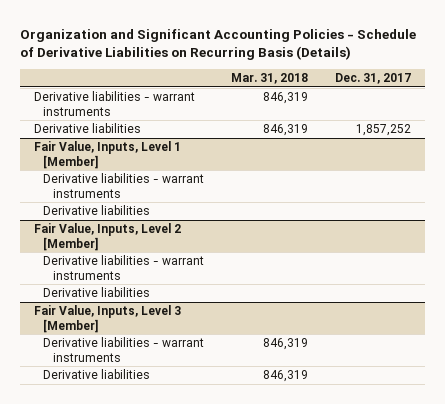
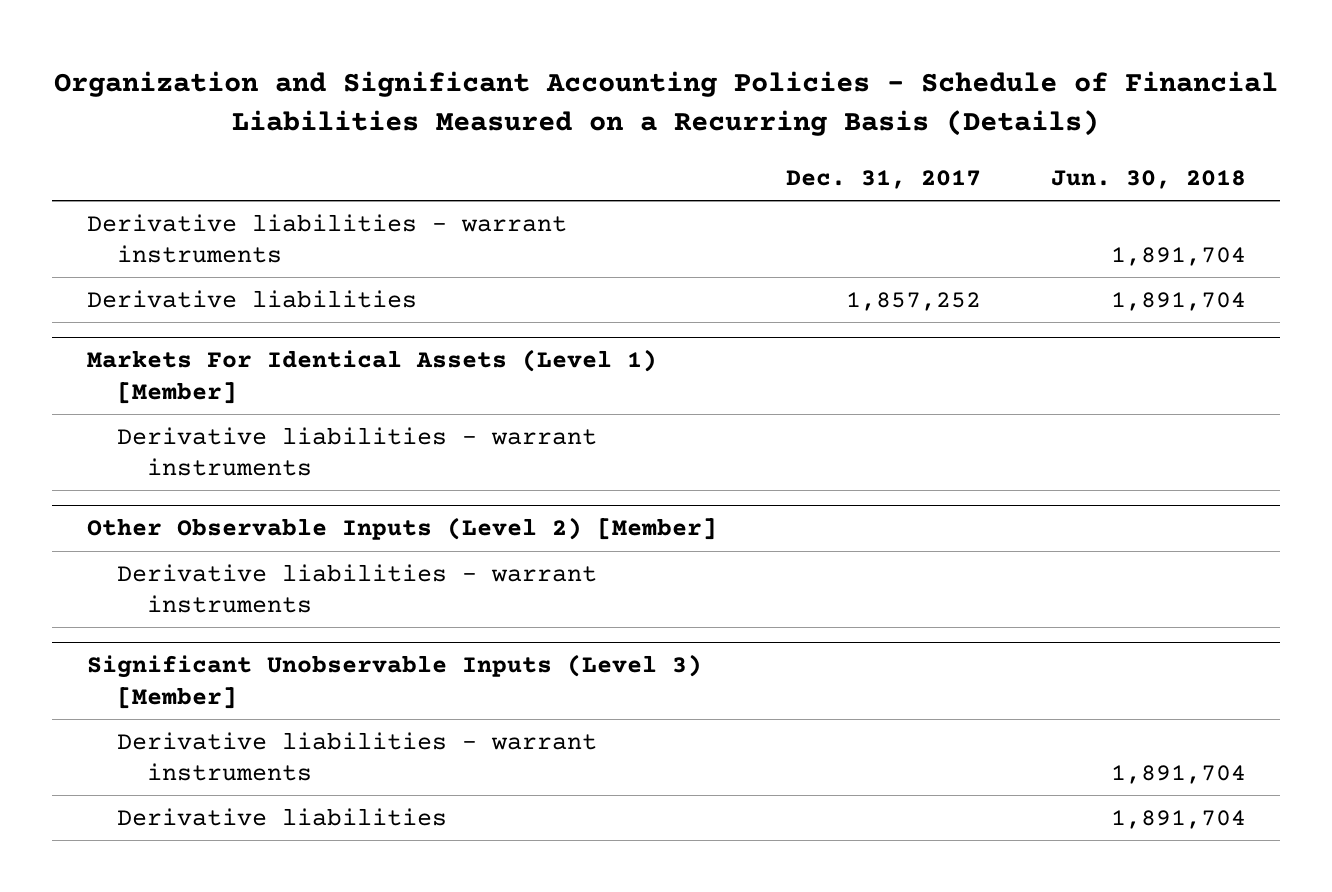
[20,28,417,60] Organization and Significant Accounting Policies - Schedule of Derivative Liabilities on Recurring Basis (Details) -> [54,71,1279,137] Organization and Significant Accounting Policies - Schedule of Financial Liabilities Measured on a Recurring Basis (Details)
[231,72,309,84] Mar. 31, 2018 -> none
none -> [1050,170,1246,190] Jun. 30, 2018
[33,141,181,169] Fair Value, Inputs, Level 1 [Member] -> [86,349,657,404] Markets For Identical Assets (Level 1) [Member]
[43,205,151,216] Derivative liabilities -> none
[33,223,181,251] Fair Value, Inputs, Level 2 [Member] -> [86,517,717,541] Other Observable Inputs (Level 2) [Member]
[43,287,151,298] Derivative liabilities -> none
[33,305,181,333] Fair Value, Inputs, Level 3 [Member] -> [86,654,702,709] Significant Unobservable Inputs (Level 3) [Member]

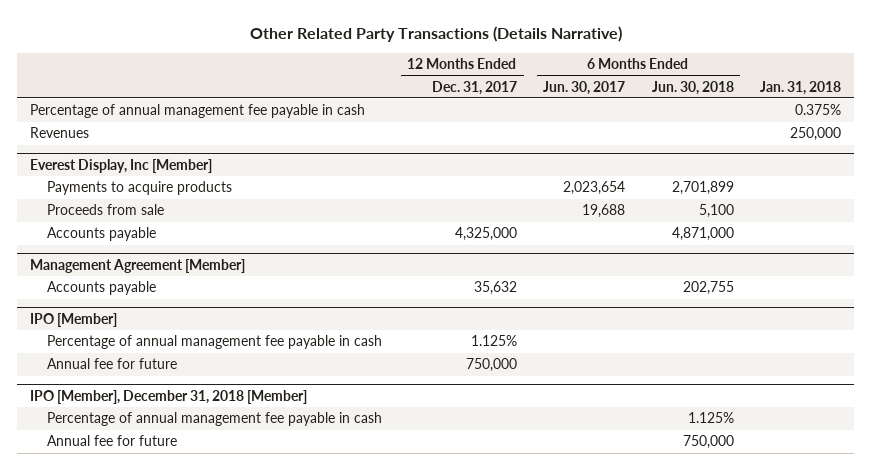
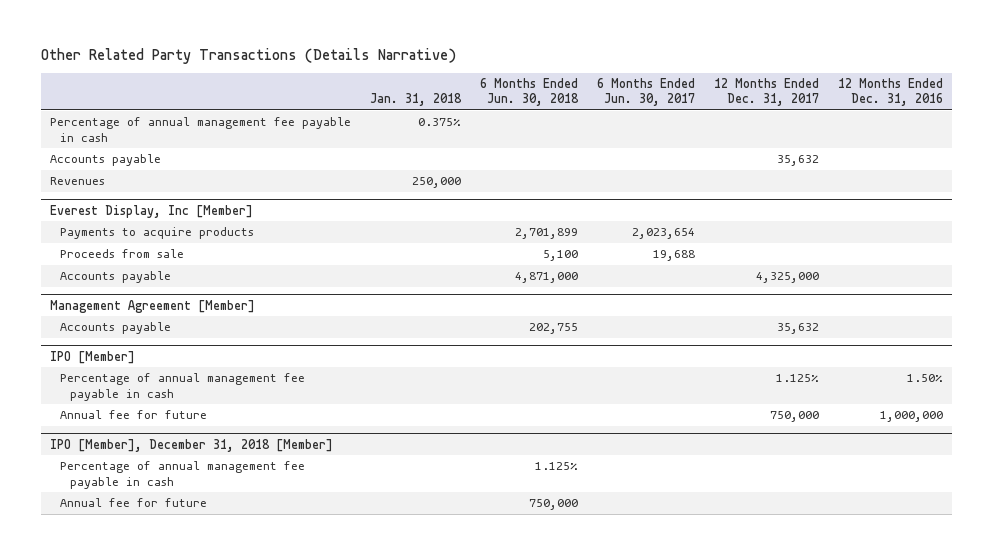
none -> [838,77,944,107] 12 Months Ended Dec. 31, 2016
none -> [50,154,162,167] Accounts payable

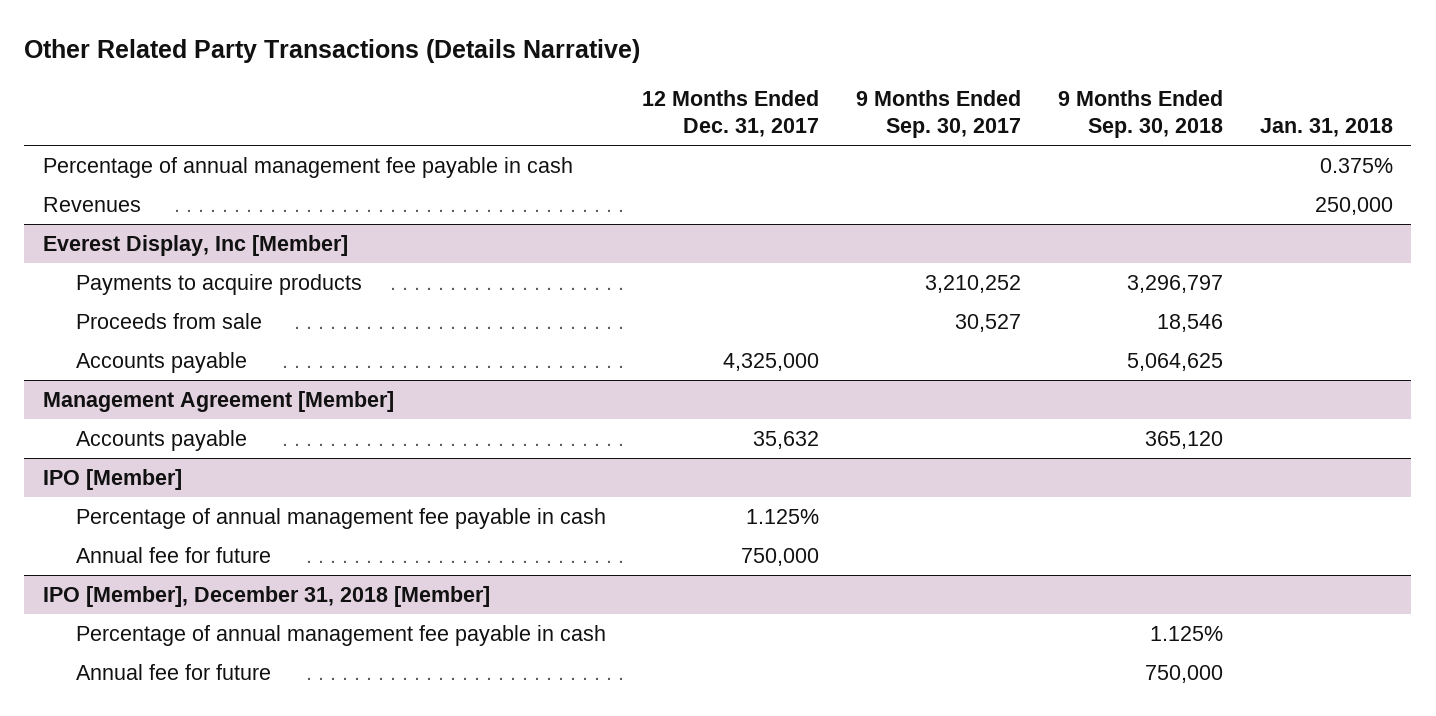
[480,77,580,107] 6 Months Ended Jun. 30, 2018 -> none
[597,77,696,107] 6 Months Ended Jun. 30, 2017 -> none
[838,77,944,107] 12 Months Ended Dec. 31, 2016 -> none
none -> [856,90,1022,139] 9 Months Ended Sep. 30, 2017
none -> [1057,90,1223,139] 9 Months Ended Sep. 30, 2018
[50,154,162,167] Accounts payable -> none

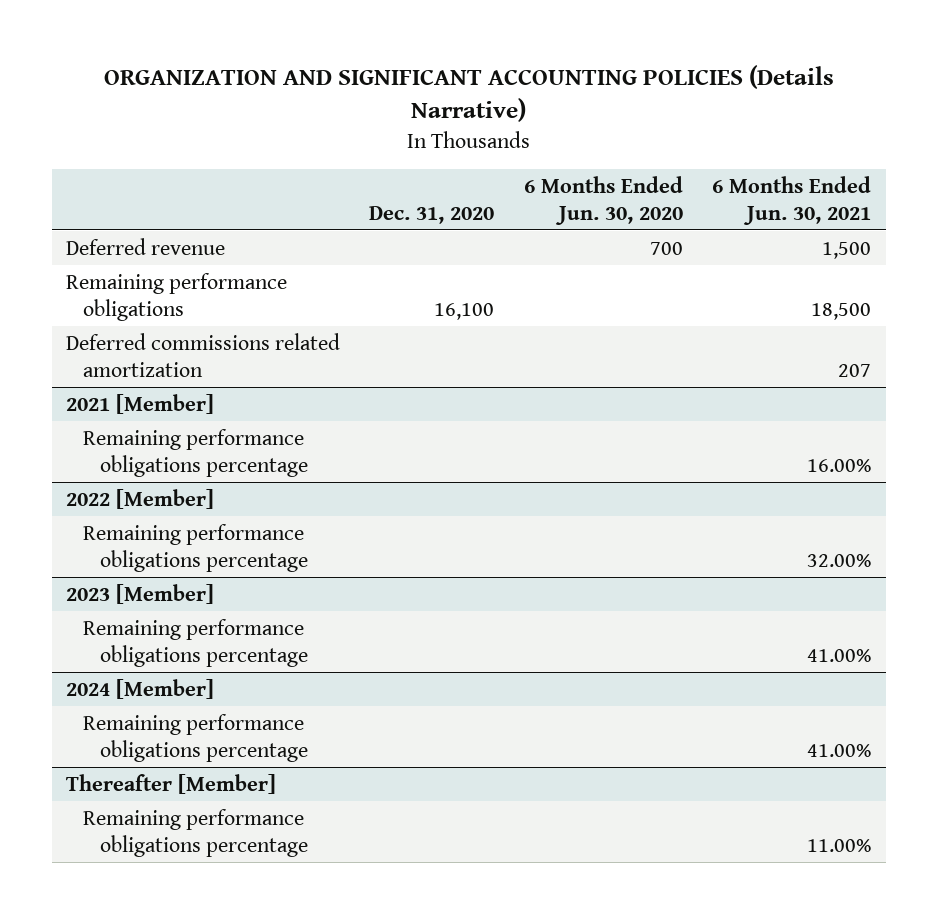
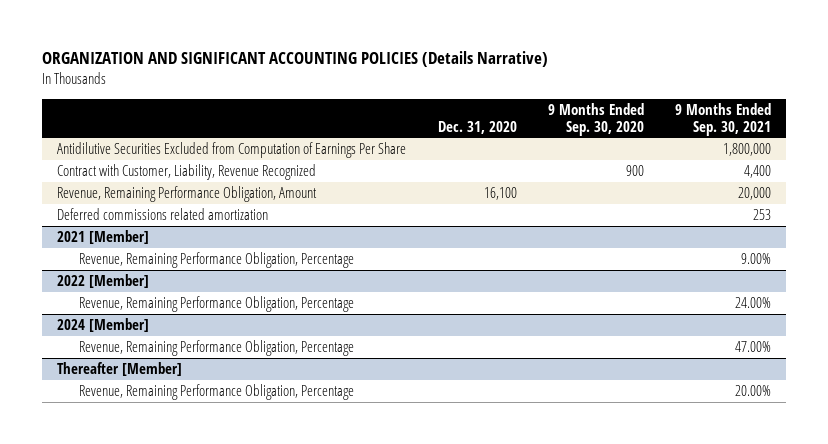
[523,175,683,225] 6 Months Ended Jun. 30, 2020 -> none
[711,175,871,225] 6 Months Ended Jun. 30, 2021 -> none
none -> [547,102,644,136] 9 Months Ended Sep. 30, 2020
none -> [674,102,771,136] 9 Months Ended Sep. 30, 2021
none -> [57,141,407,158] Antidilutive Securities Excluded from Computation of Earnings Per Share
[66,237,226,255] Deferred revenue -> [57,163,317,180] Contract with Customer, Liability, Revenue Recognized
[66,272,288,321] Remaining performance obligations -> [57,185,318,202] Revenue, Remaining Performance Obligation, Amount
[83,428,309,477] Remaining performance obligations percentage -> [79,251,355,268] Revenue, Remaining Performance Obligation, Percentage
[66,583,215,604] 2023 [Member] -> none
[83,618,309,667] Remaining performance obligations percentage -> none
[83,523,309,572] Remaining performance obligations percentage -> [79,295,355,312] Revenue, Remaining Performance Obligation, Percentage
[83,713,309,762] Remaining performance obligations percentage -> [79,339,355,356] Revenue, Remaining Performance Obligation, Percentage
[83,808,309,857] Remaining performance obligations percentage -> [79,383,355,400] Revenue, Remaining Performance Obligation, Percentage

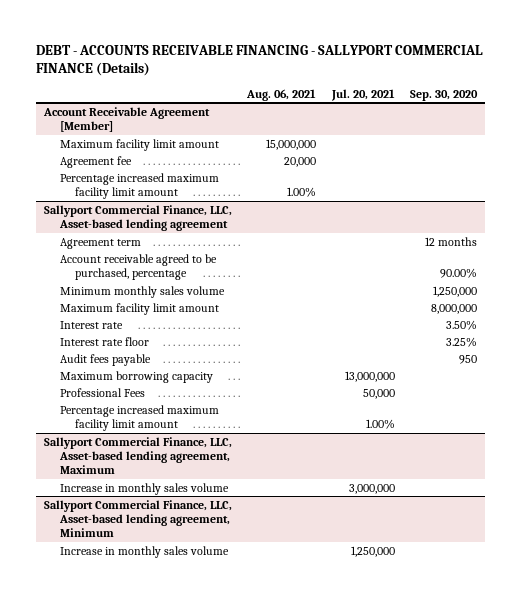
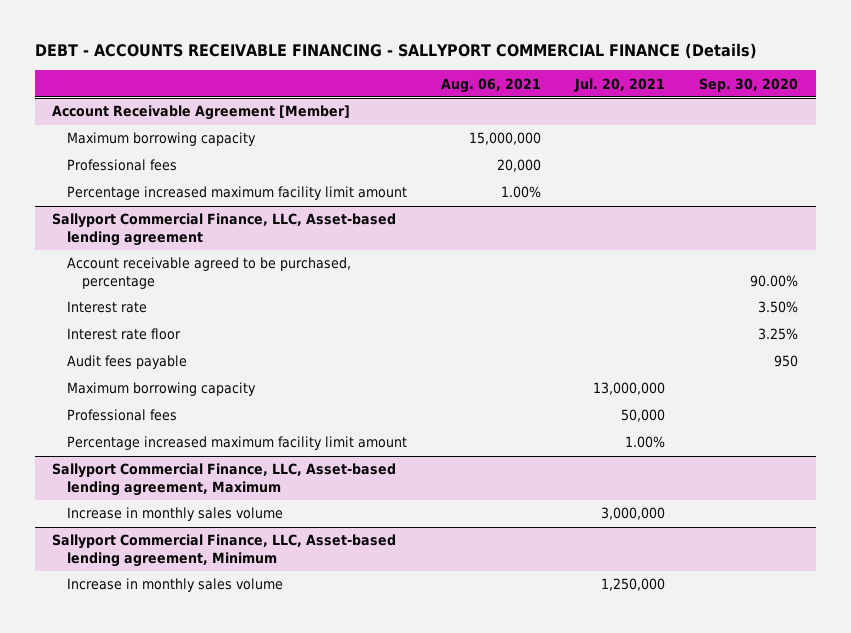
[59,138,219,151] Maximum facility limit amount -> none
[59,155,132,168] Agreement fee -> none
none -> [66,132,256,147] Maximum borrowing capacity
none -> [66,159,177,172] Professional fees
[59,237,141,249] Agreement term -> none
[59,285,225,298] Minimum monthly sales volume -> none
[59,302,219,315] Maximum facility limit amount -> none
[59,387,145,397] Professional Fees -> [66,409,177,422] Professional fees

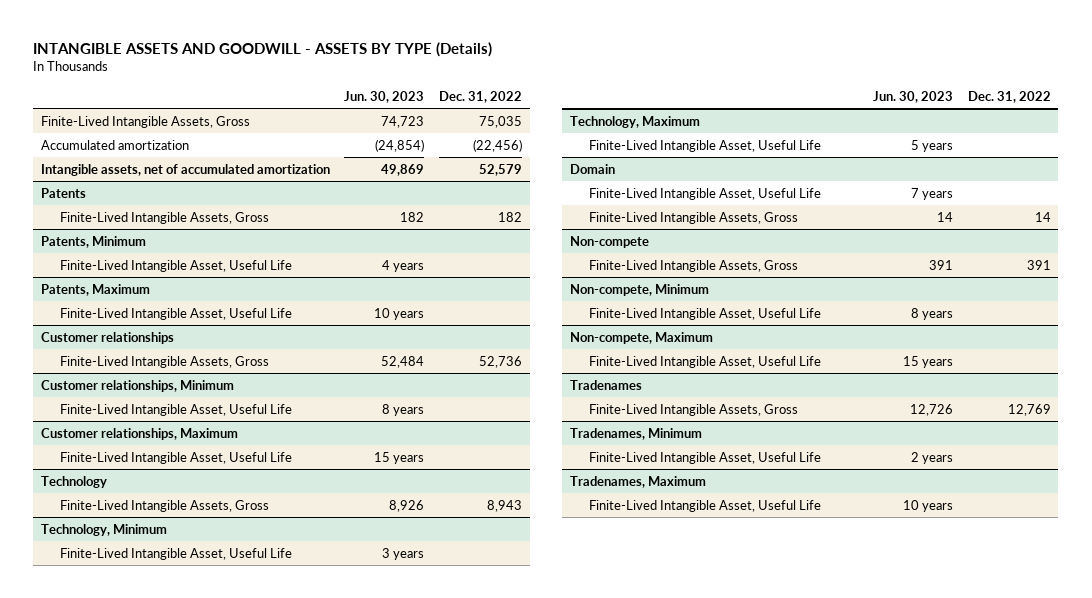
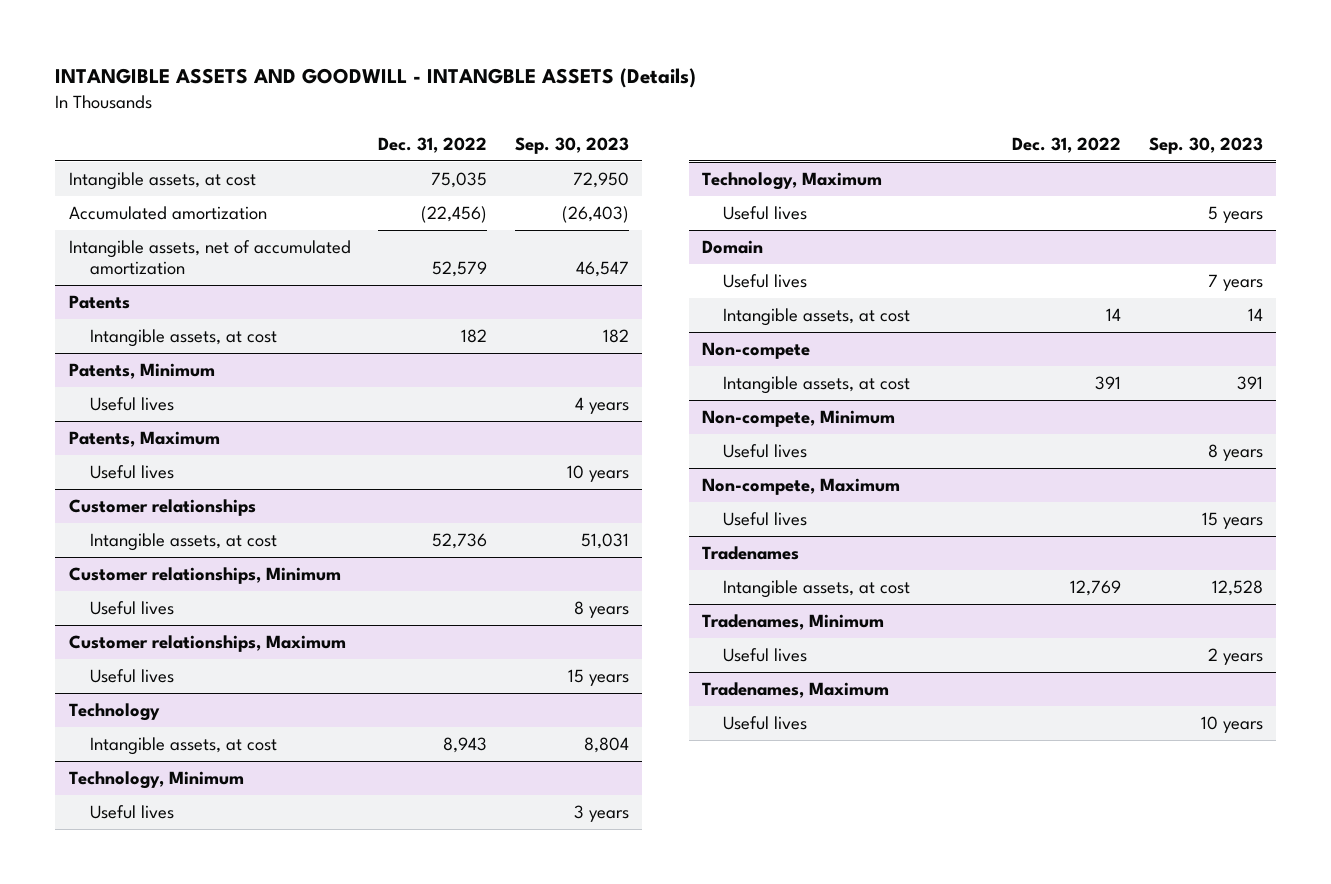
[33,41,493,57] INTANGIBLE ASSETS AND GOODWILL - ASSETS BY TYPE (Details) -> [54,68,696,89] INTANGIBLE ASSETS AND GOODWILL - INTANGBLE ASSETS (Details)
[344,91,425,104] Jun. 30, 2023 -> none
none -> [514,136,629,154] Sep. 30, 2023
[40,115,250,128] Finite-Lived Intangible Assets, Gross -> [68,172,256,191] Intangible assets, at cost
[60,211,270,224] Finite-Lived Intangible Assets, Gross -> [89,329,277,348] Intangible assets, at cost
[60,259,293,272] Finite-Lived Intangible Asset, Useful Life -> [89,397,174,412] Useful lives
[60,307,293,320] Finite-Lived Intangible Asset, Useful Life -> [89,465,174,480] Useful lives
[60,355,270,368] Finite-Lived Intangible Assets, Gross -> [89,533,277,552] Intangible assets, at cost
[60,403,293,416] Finite-Lived Intangible Asset, Useful Life -> [89,601,174,616] Useful lives
[60,451,293,464] Finite-Lived Intangible Asset, Useful Life -> [89,669,174,684] Useful lives
[60,499,270,512] Finite-Lived Intangible Assets, Gross -> [89,737,277,756] Intangible assets, at cost
[60,547,293,560] Finite-Lived Intangible Asset, Useful Life -> [89,805,174,820] Useful lives
[589,139,822,152] Finite-Lived Intangible Asset, Useful Life -> [723,206,808,221] Useful lives
[589,187,822,200] Finite-Lived Intangible Asset, Useful Life -> [723,274,808,289] Useful lives
[589,211,799,224] Finite-Lived Intangible Assets, Gross -> [723,308,911,327] Intangible assets, at cost
[589,259,799,272] Finite-Lived Intangible Assets, Gross -> [723,376,911,395] Intangible assets, at cost
[589,307,822,320] Finite-Lived Intangible Asset, Useful Life -> [723,444,808,459] Useful lives
[589,355,822,368] Finite-Lived Intangible Asset, Useful Life -> [723,512,808,527] Useful lives
[589,403,799,416] Finite-Lived Intangible Assets, Gross -> [723,580,911,599] Intangible assets, at cost
[589,451,822,464] Finite-Lived Intangible Asset, Useful Life -> [723,648,808,663] Useful lives
[589,499,822,512] Finite-Lived Intangible Asset, Useful Life -> [723,716,808,731] Useful lives

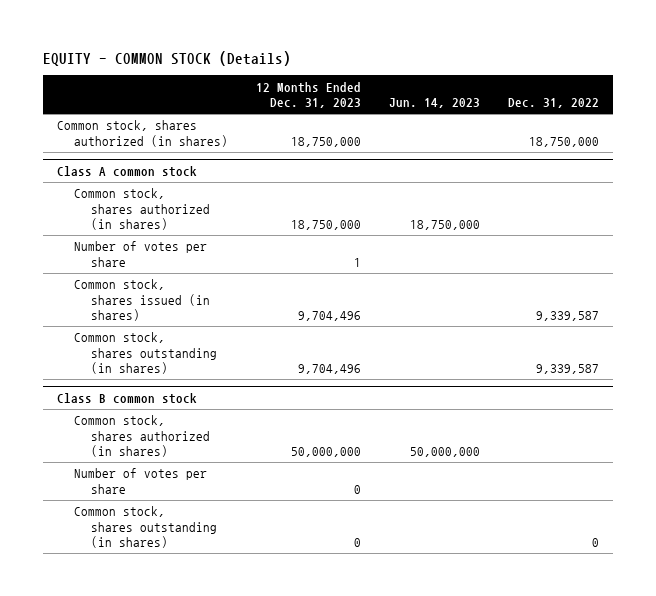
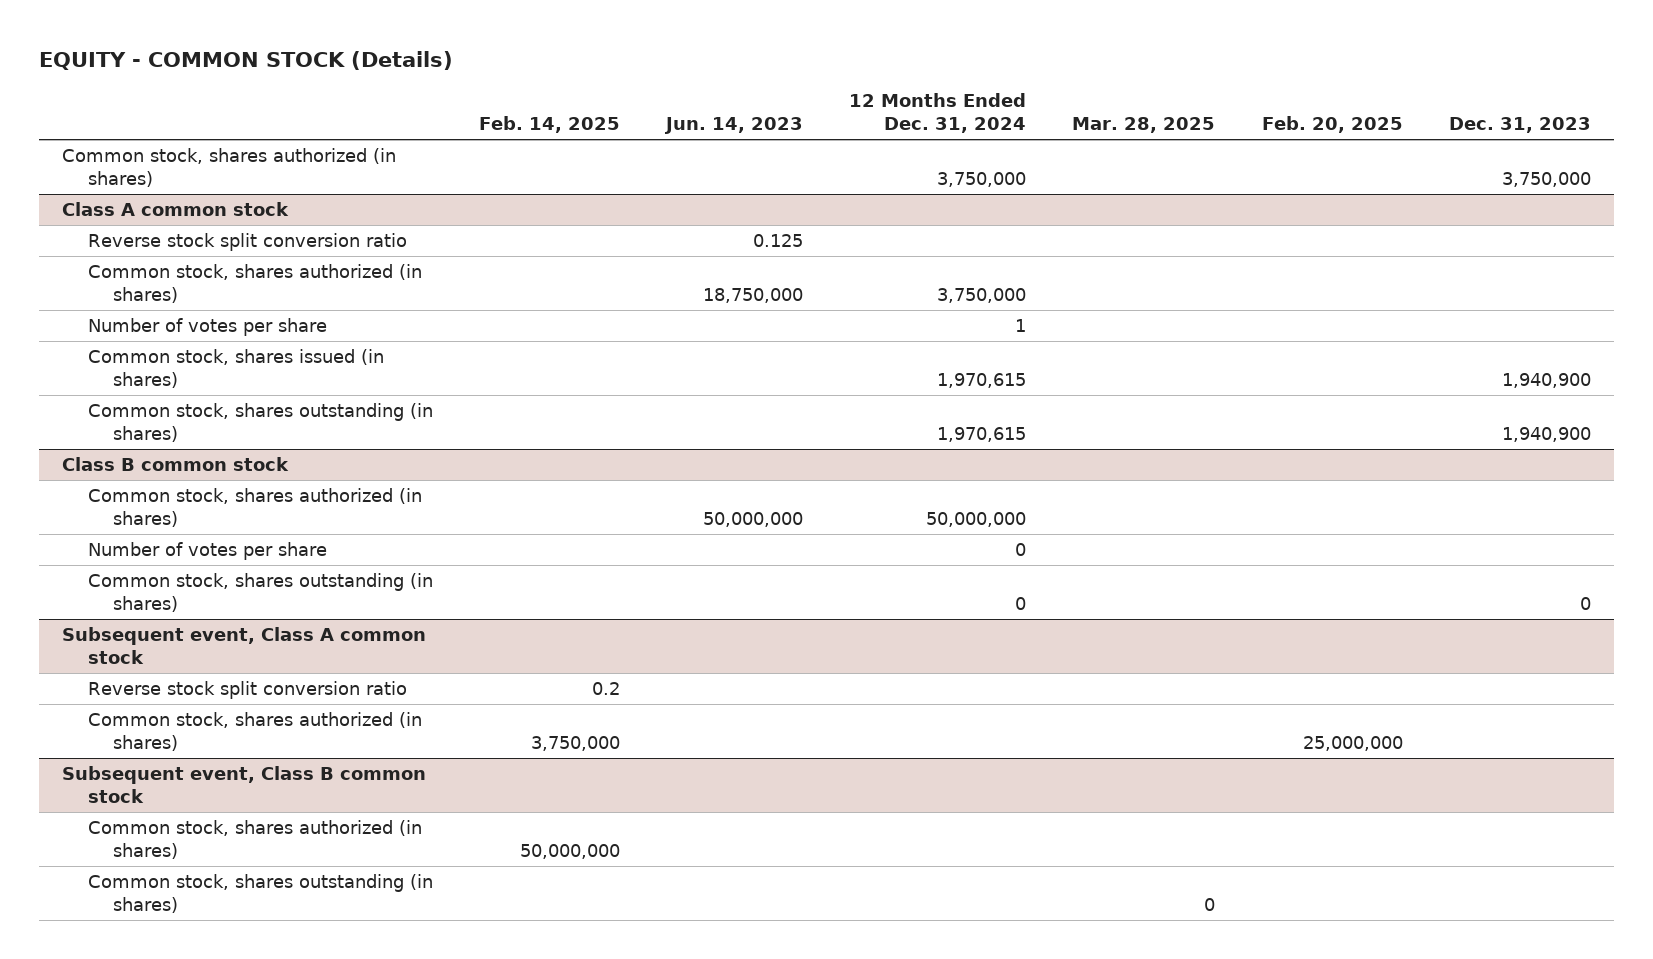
[255,81,361,108] 12 Months Ended Dec. 31, 2023 -> none
[507,97,599,108] Dec. 31, 2022 -> none
none -> [478,116,620,134] Feb. 14, 2025
none -> [849,93,1027,134] 12 Months Ended Dec. 31, 2024
none -> [1072,117,1216,134] Mar. 28, 2025
none -> [1261,116,1403,134] Feb. 20, 2025
none -> [1448,117,1591,134] Dec. 31, 2023
none -> [87,233,407,252] Reverse stock split conversion ratio
none -> [62,627,427,665] Subsequent event, Class A common stock
none -> [87,681,407,700] Reverse stock split conversion ratio
none -> [87,712,422,752] Common stock, shares authorized (in shares)
none -> [62,766,427,804] Subsequent event, Class B common stock
none -> [87,820,422,860] Common stock, shares authorized (in shares)
none -> [87,874,433,914] Common stock, shares outstanding (in shares)

